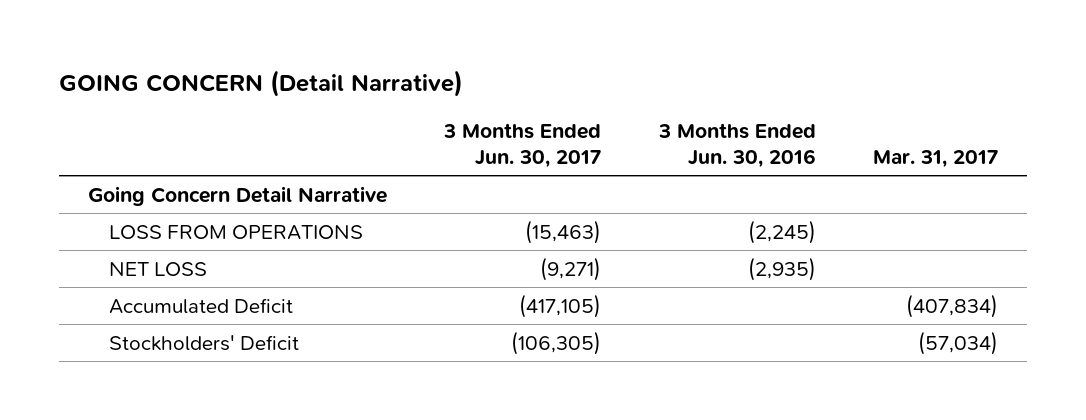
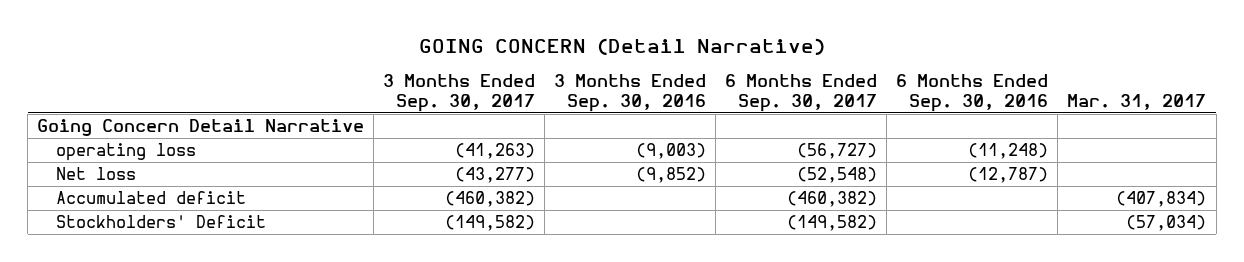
[443,123,602,168] 3 Months Ended Jun. 30, 2017 -> none
[657,123,816,168] 3 Months Ended Jun. 30, 2016 -> none
none -> [383,74,536,112] 3 Months Ended Sep. 30, 2017
none -> [554,74,707,112] 3 Months Ended Sep. 30, 2016
none -> [725,74,878,112] 6 Months Ended Sep. 30, 2017
none -> [896,74,1049,112] 6 Months Ended Sep. 30, 2016
[109,224,364,240] LOSS FROM OPERATIONS -> [55,142,196,161] operating loss
[109,261,208,276] NET LOSS -> [55,166,136,180] Net loss
[109,297,294,314] Accumulated Deficit -> [55,190,246,204] Accumulated deficit

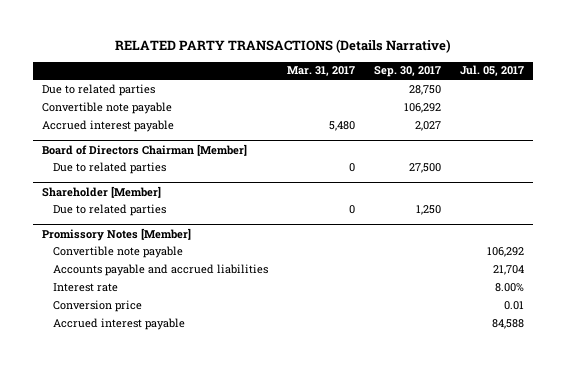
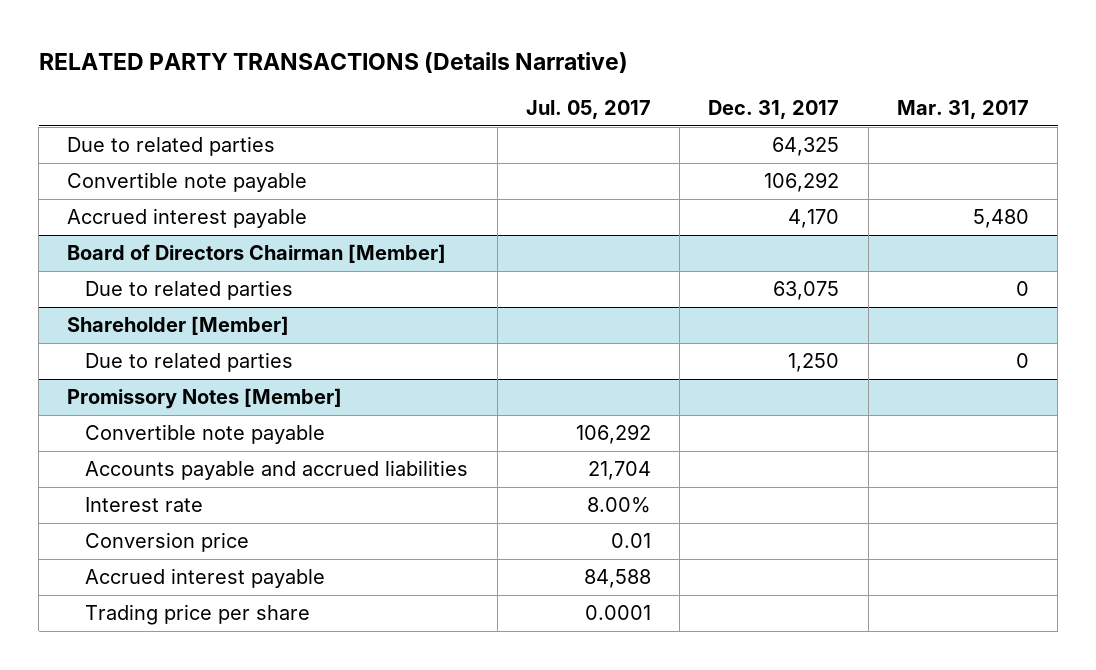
[374,66,442,78] Sep. 30, 2017 -> none
none -> [708,100,840,120] Dec. 31, 2017
none -> [85,604,311,626] Trading price per share

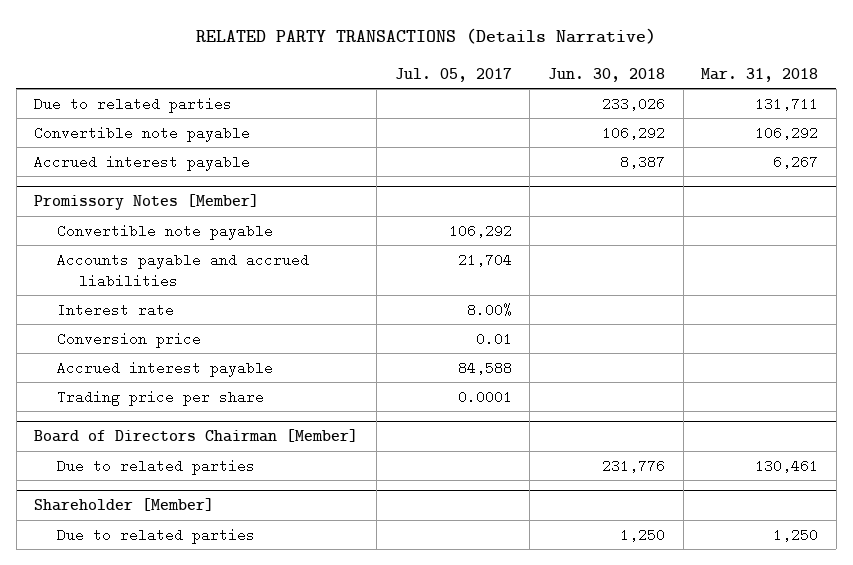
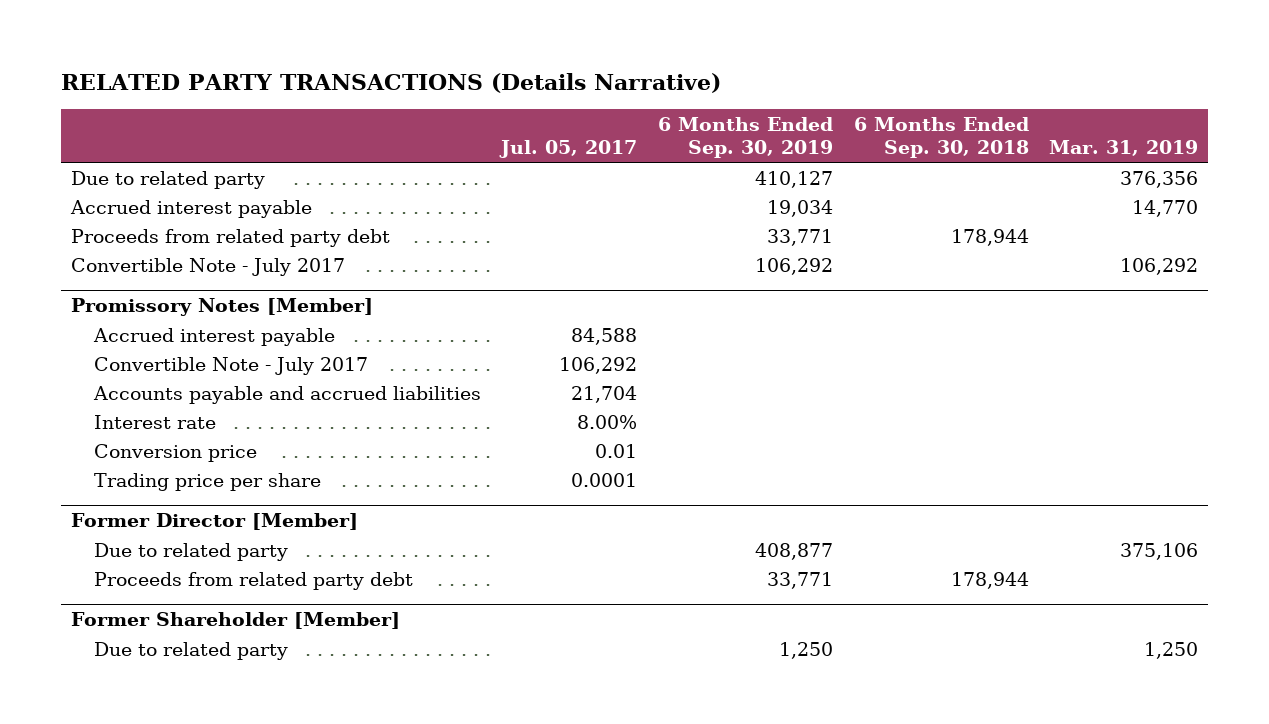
[547,67,665,82] Jun. 30, 2018 -> none
[701,67,819,82] Mar. 31, 2018 -> none
none -> [657,116,833,159] 6 Months Ended Sep. 30, 2019
none -> [853,116,1029,159] 6 Months Ended Sep. 30, 2018
none -> [1049,140,1199,157] Mar. 31, 2019
[34,125,251,142] Convertible note payable -> none
[34,96,233,113] Due to related parties -> [71,170,266,189] Due to related party
none -> [71,228,391,247] Proceeds from related party debt
none -> [71,257,346,276] Convertible Note - July 2017
[56,360,273,377] Accrued interest payable -> [92,327,335,346] Accrued interest payable
[56,223,273,240] Convertible note payable -> [93,356,368,375] Convertible Note - July 2017
[34,429,359,443] Board of Directors Chairman [Member] -> none
[56,458,255,475] Due to related parties -> none
[34,498,215,512] Shareholder [Member] -> none
[56,527,255,544] Due to related parties -> none
none -> [71,513,359,531] Former Director [Member]
none -> [93,542,288,561] Due to related party
none -> [93,571,413,590] Proceeds from related party debt
none -> [71,612,401,630] Former Shareholder [Member]
none -> [93,641,288,660] Due to related party

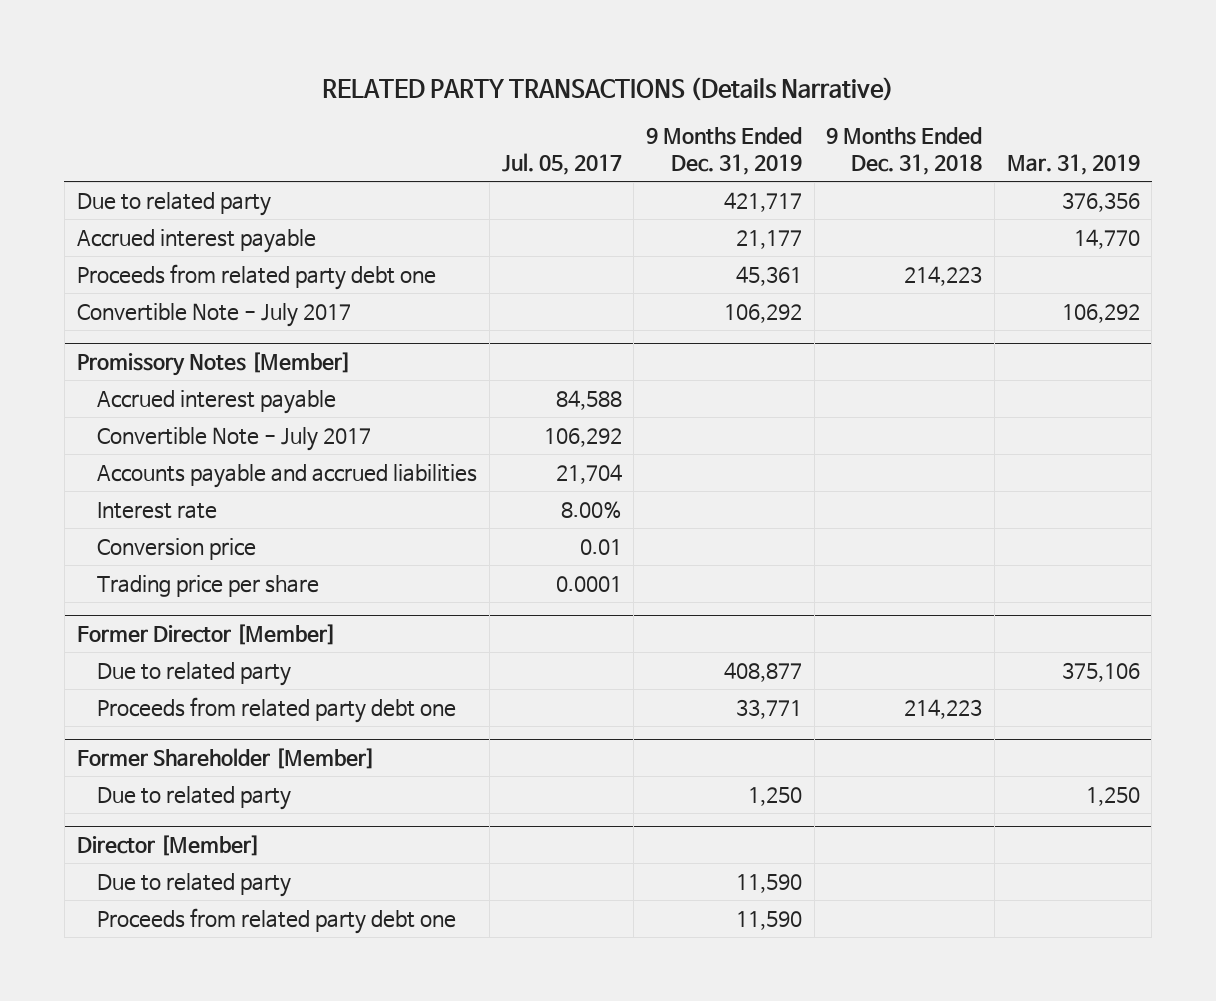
[657,116,833,159] 6 Months Ended Sep. 30, 2019 -> none
[853,116,1029,159] 6 Months Ended Sep. 30, 2018 -> none
none -> [645,127,802,175] 9 Months Ended Dec. 31, 2019
none -> [826,127,983,175] 9 Months Ended Dec. 31, 2018
[71,228,391,247] Proceeds from related party debt -> [76,264,436,291] Proceeds from related party debt one
[93,571,413,590] Proceeds from related party debt -> [97,697,457,724] Proceeds from related party debt one
none -> [76,835,260,857] Director [Member]
none -> [97,873,292,898] Due to related party
none -> [97,908,457,935] Proceeds from related party debt one

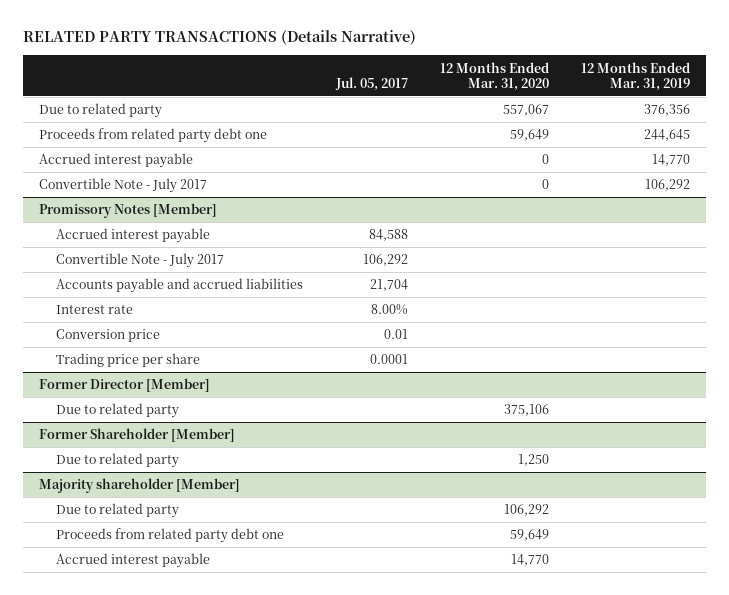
[645,127,802,175] 9 Months Ended Dec. 31, 2019 -> none
[826,127,983,175] 9 Months Ended Dec. 31, 2018 -> none
[1006,153,1140,175] Mar. 31, 2019 -> none
none -> [439,61,549,91] 12 Months Ended Mar. 31, 2020
none -> [581,61,691,91] 12 Months Ended Mar. 31, 2019
[76,229,316,254] Accrued interest payable -> [38,153,193,169] Accrued interest payable
[97,697,457,724] Proceeds from related party debt one -> none
[76,835,260,857] Director [Member] -> none
[97,873,292,898] Due to related party -> none
[97,908,457,935] Proceeds from related party debt one -> none
none -> [38,478,240,494] Majority shareholder [Member]
none -> [56,503,180,519] Due to related party
none -> [56,528,285,544] Proceeds from related party debt one
none -> [56,553,211,569] Accrued interest payable

